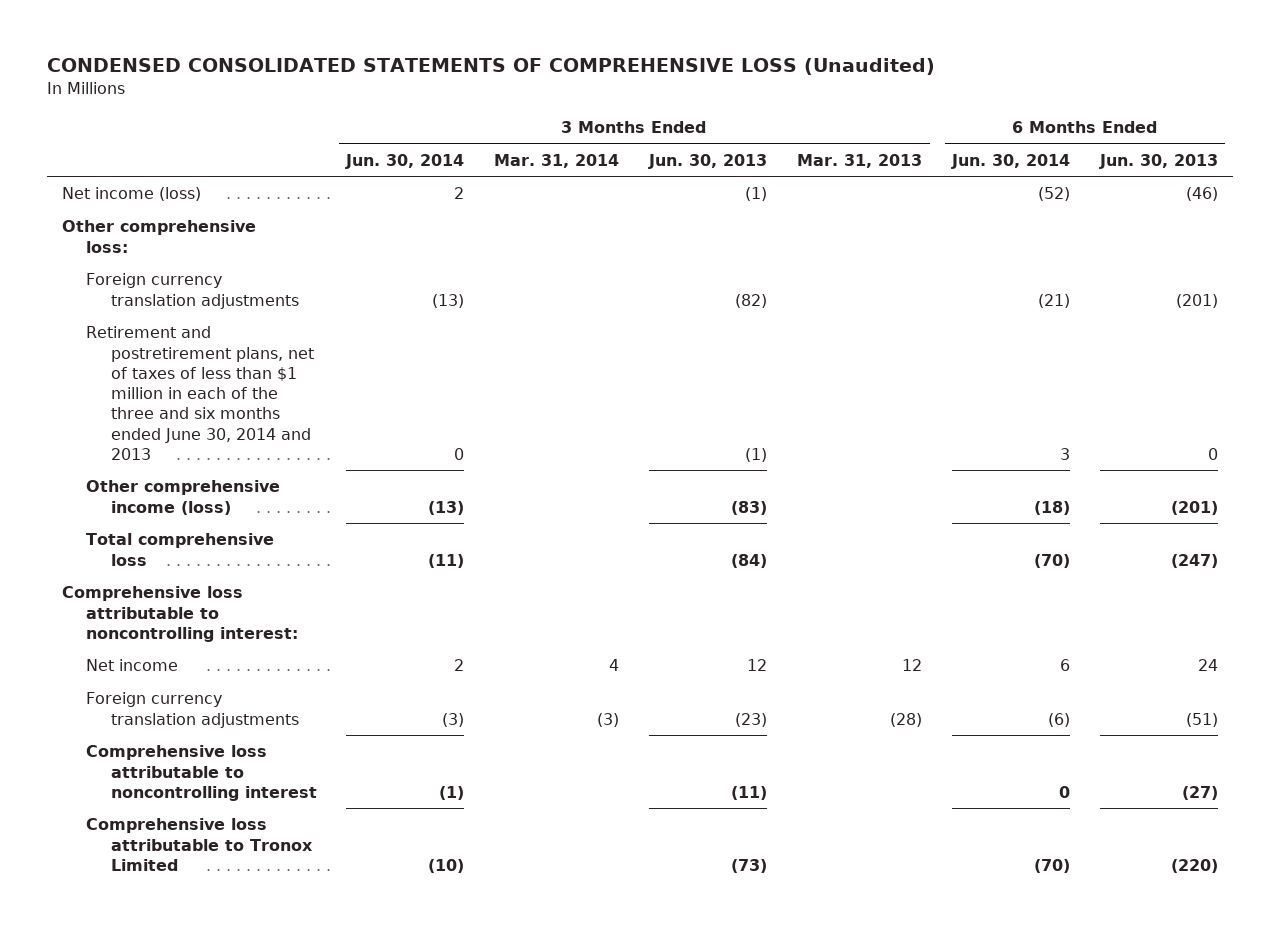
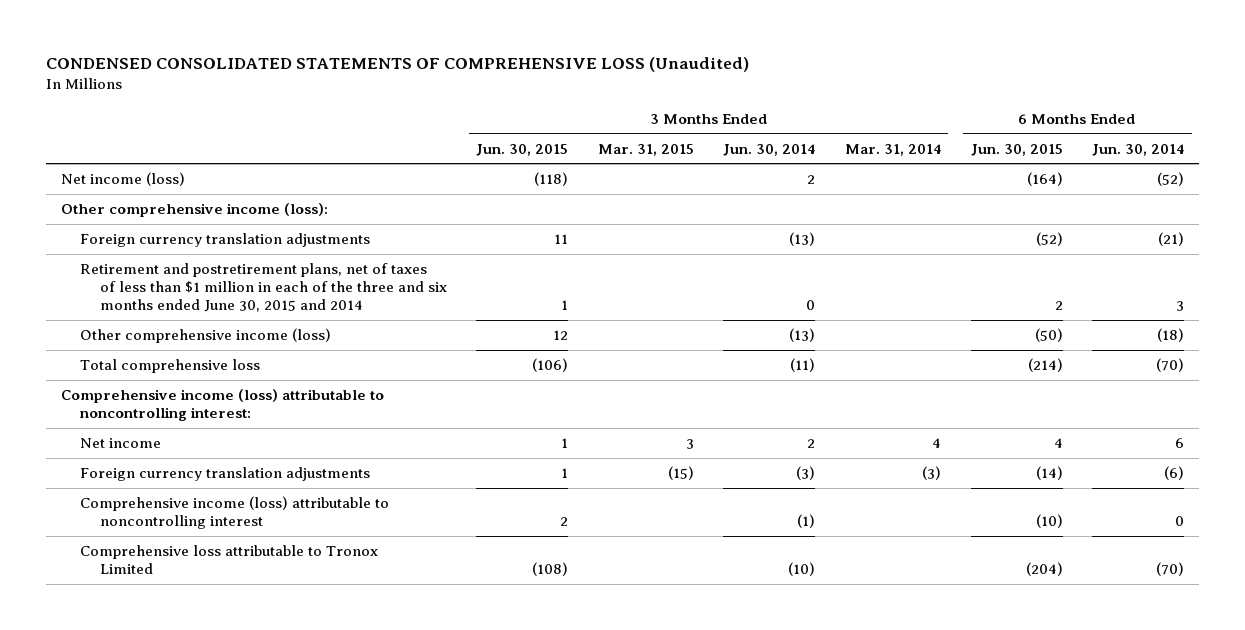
[648,153,768,169] Jun. 30, 2013 -> none
[797,153,923,168] Mar. 31, 2013 -> none
[1098,153,1218,169] Jun. 30, 2013 -> none
none -> [476,143,569,156] Jun. 30, 2015
none -> [597,143,694,156] Mar. 31, 2015
none -> [970,143,1063,156] Jun. 30, 2015
[61,220,256,253] Other comprehensive loss: -> [60,202,328,217] Other comprehensive income (loss):
[86,326,314,460] Retirement and postretirement plans, net of taxes of less than $1 million in each of the three and six months ended June 30, 2014 and 2013 -> [80,262,447,313] Retirement and postretirement plans, net of taxes of less than $1 million in each of the three and six months ended June 30, 2015 and 2014
[61,586,299,642] Comprehensive loss attributable to noncontrolling interest: -> [60,388,384,422] Comprehensive income (loss) attributable to noncontrolling interest:
[86,745,317,801] Comprehensive loss attributable to noncontrolling interest -> [80,495,390,530] Comprehensive income (loss) attributable to noncontrolling interest

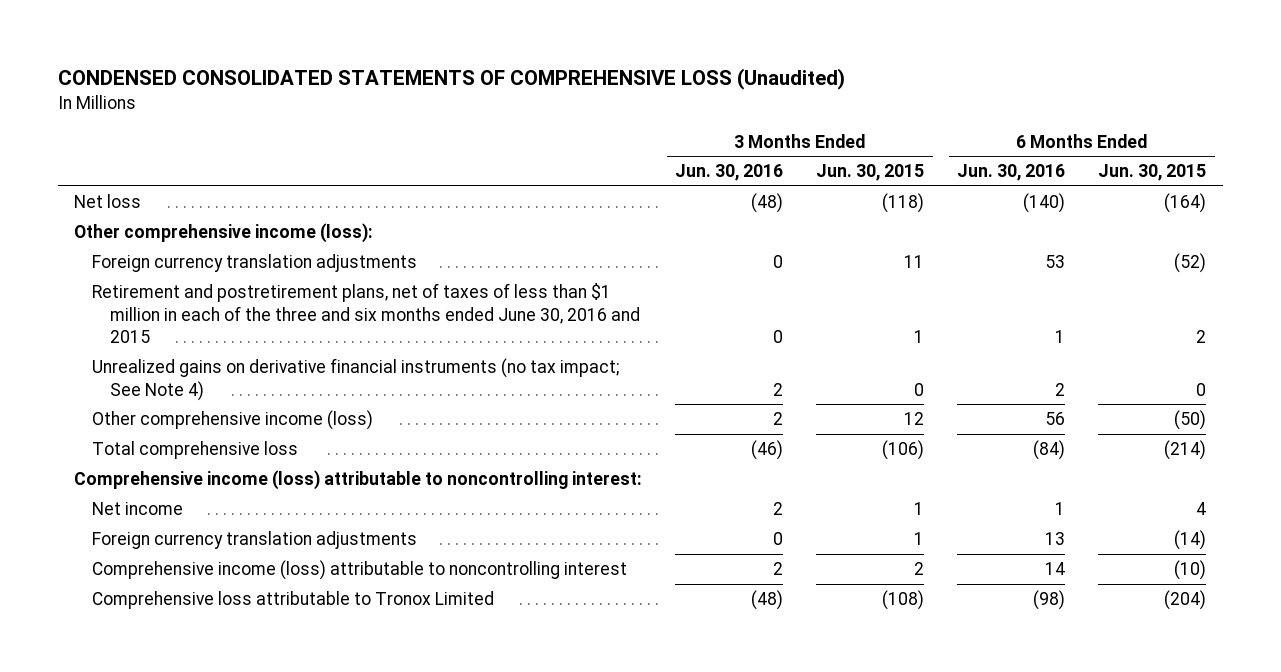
[597,143,694,156] Mar. 31, 2015 -> none
[723,143,816,156] Jun. 30, 2014 -> none
[844,143,941,156] Mar. 31, 2014 -> none
[1092,143,1185,156] Jun. 30, 2014 -> none
none -> [675,164,784,182] Jun. 30, 2016
none -> [957,164,1066,182] Jun. 30, 2016
[60,171,185,186] Net income (loss) -> [74,194,142,209] Net loss
[80,262,447,313] Retirement and postretirement plans, net of taxes of less than $1 million in each of the three and six months ended June 30, 2015 and 2014 -> [92,283,641,344] Retirement and postretirement plans, net of taxes of less than $1 million in each of the three and six months ended June 30, 2016 and 2015
none -> [92,358,620,401] Unrealized gains on derivative financial instruments (no tax impact; See Note 4)

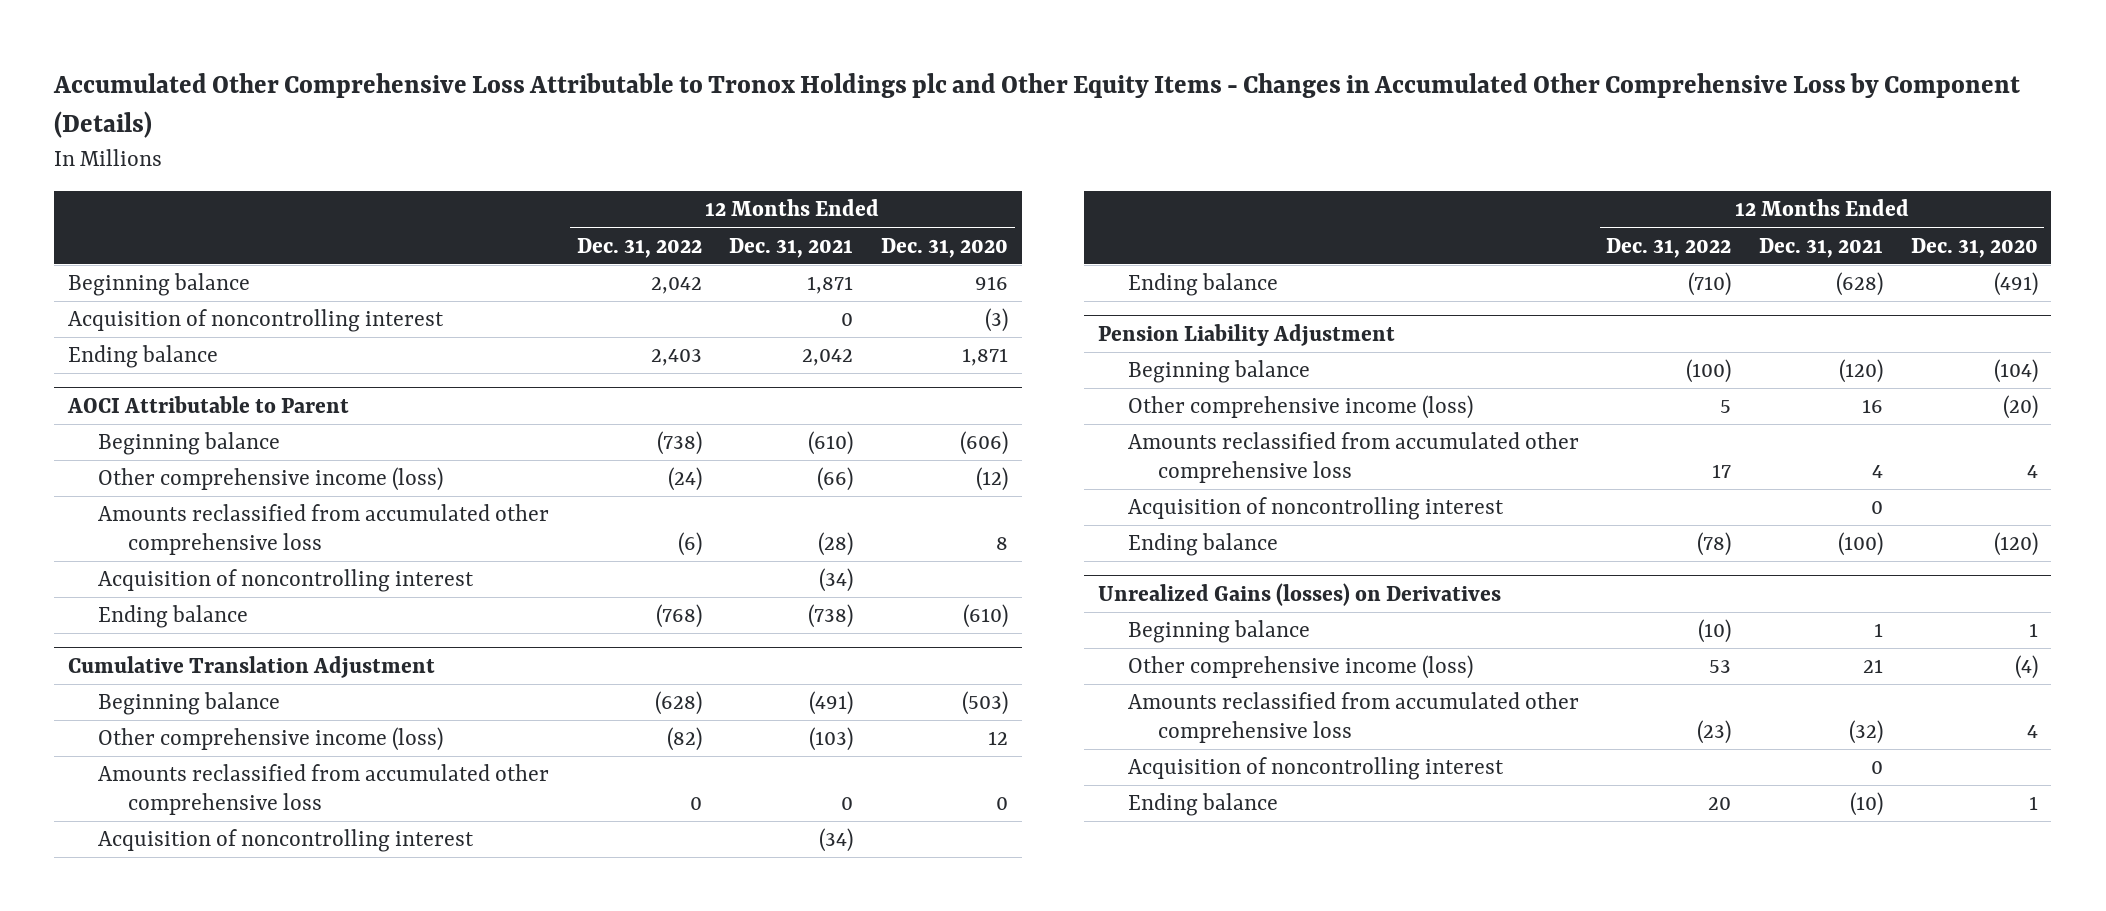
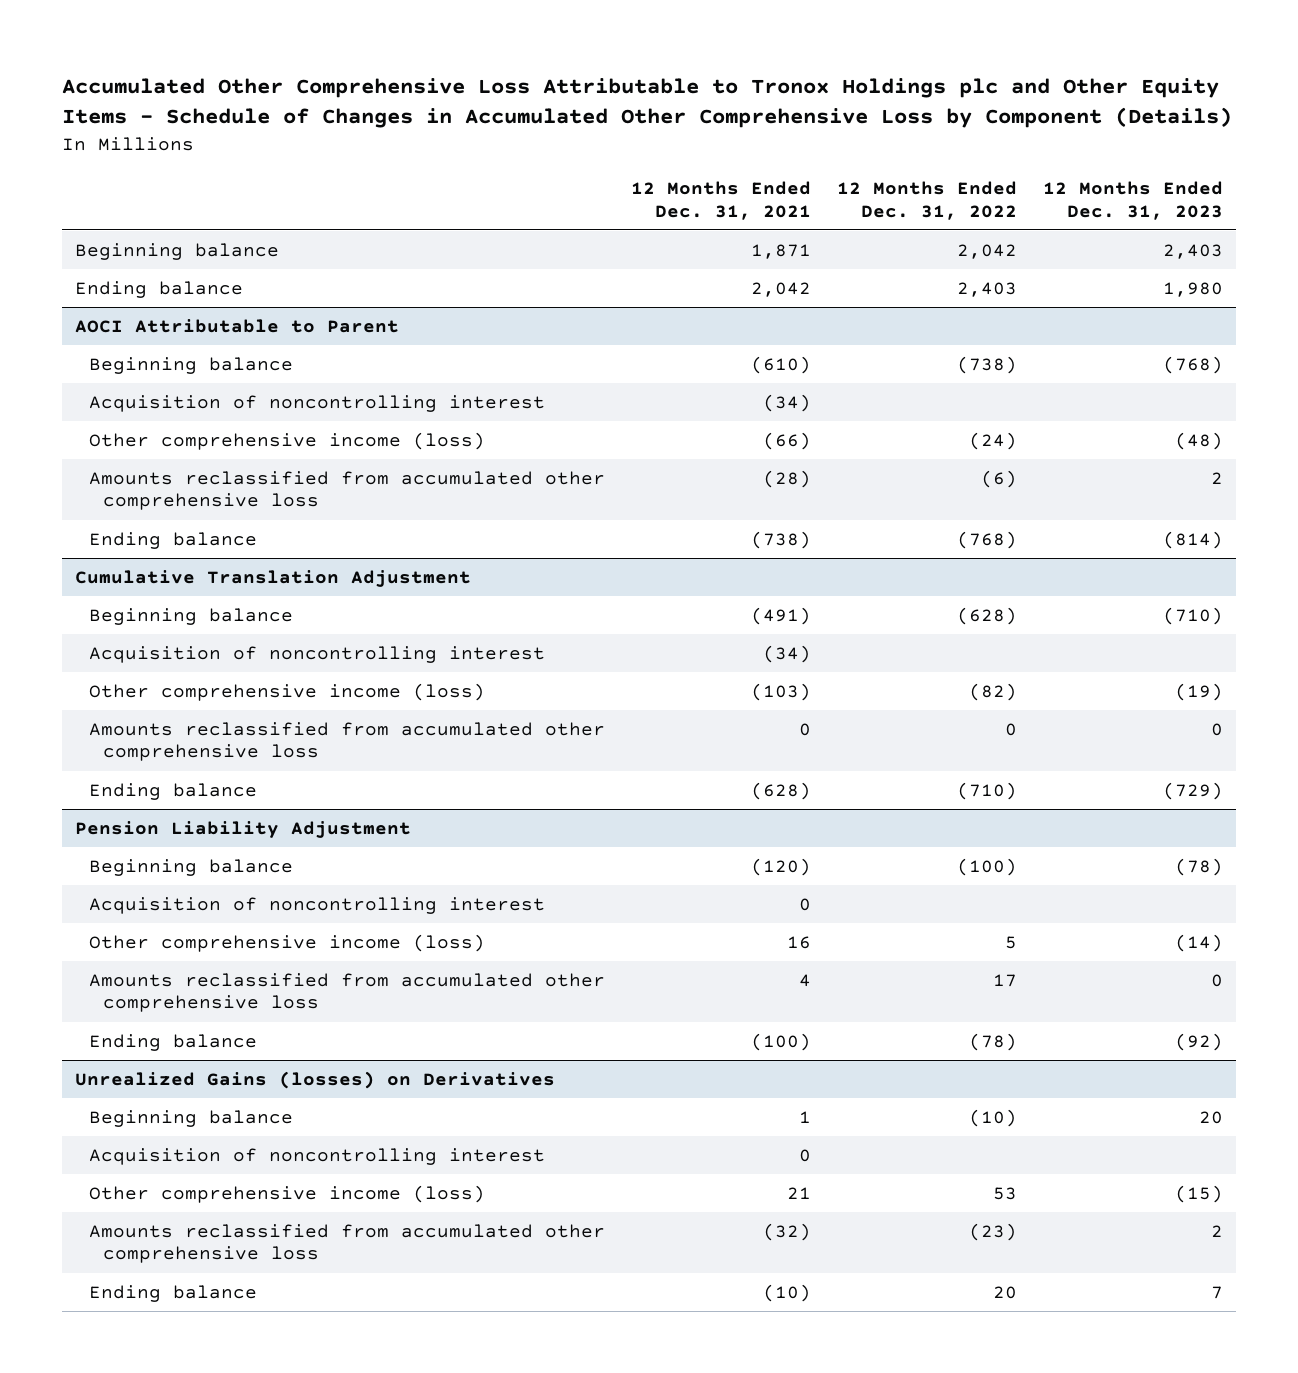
[53,73,2021,138] Accumulated Other Comprehensive Loss Attributable to Tronox Holdings plc and Other Equity Items - Changes in Accumulated Other Comprehensive Loss by Component (Details) -> [62,77,1233,129] Accumulated Other Comprehensive Loss Attributable to Tronox Holdings plc and Other Equity Items - Schedule of Changes in Accumulated Other Comprehensive Loss by Component (Details)
[880,237,1008,258] Dec. 31, 2020 -> none
none -> [1042,180,1223,220] 12 Months Ended Dec. 31, 2023
[68,309,445,333] Acquisition of noncontrolling interest -> none
[97,569,474,593] Acquisition of noncontrolling interest -> [89,394,546,412] Acquisition of noncontrolling interest
[97,829,474,853] Acquisition of noncontrolling interest -> [89,645,546,663] Acquisition of noncontrolling interest
[1127,497,1504,521] Acquisition of noncontrolling interest -> [89,896,546,914] Acquisition of noncontrolling interest
[1127,757,1504,781] Acquisition of noncontrolling interest -> [89,1147,546,1165] Acquisition of noncontrolling interest

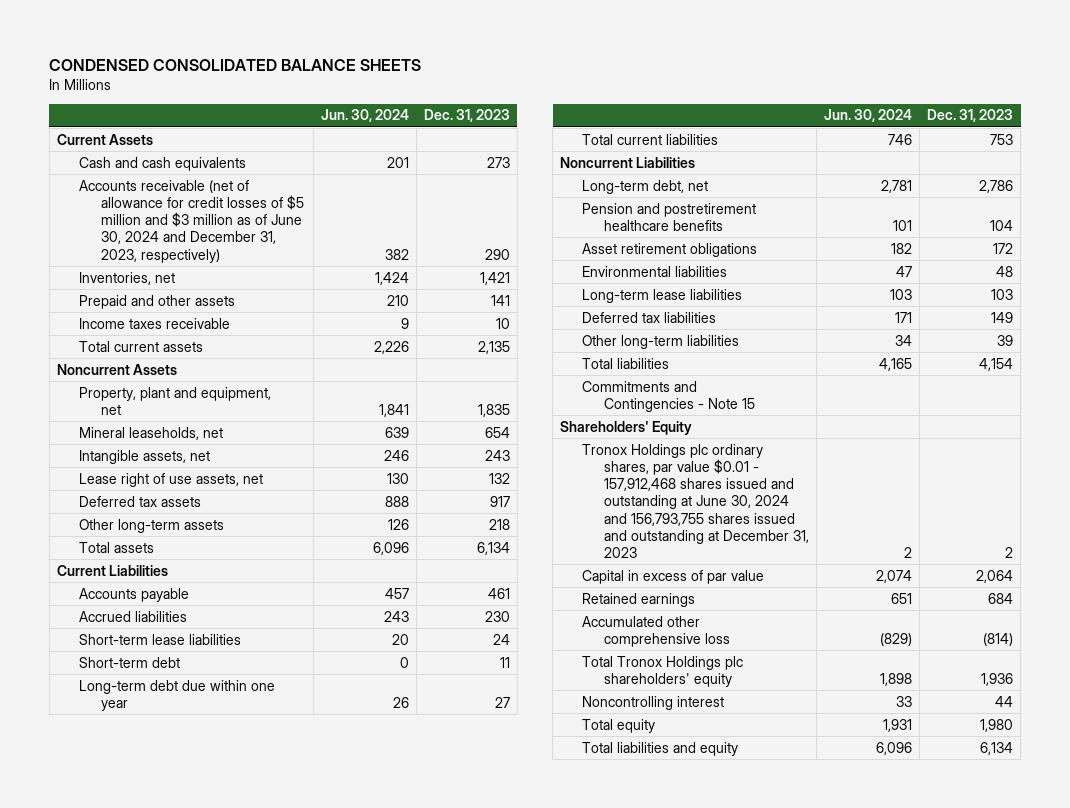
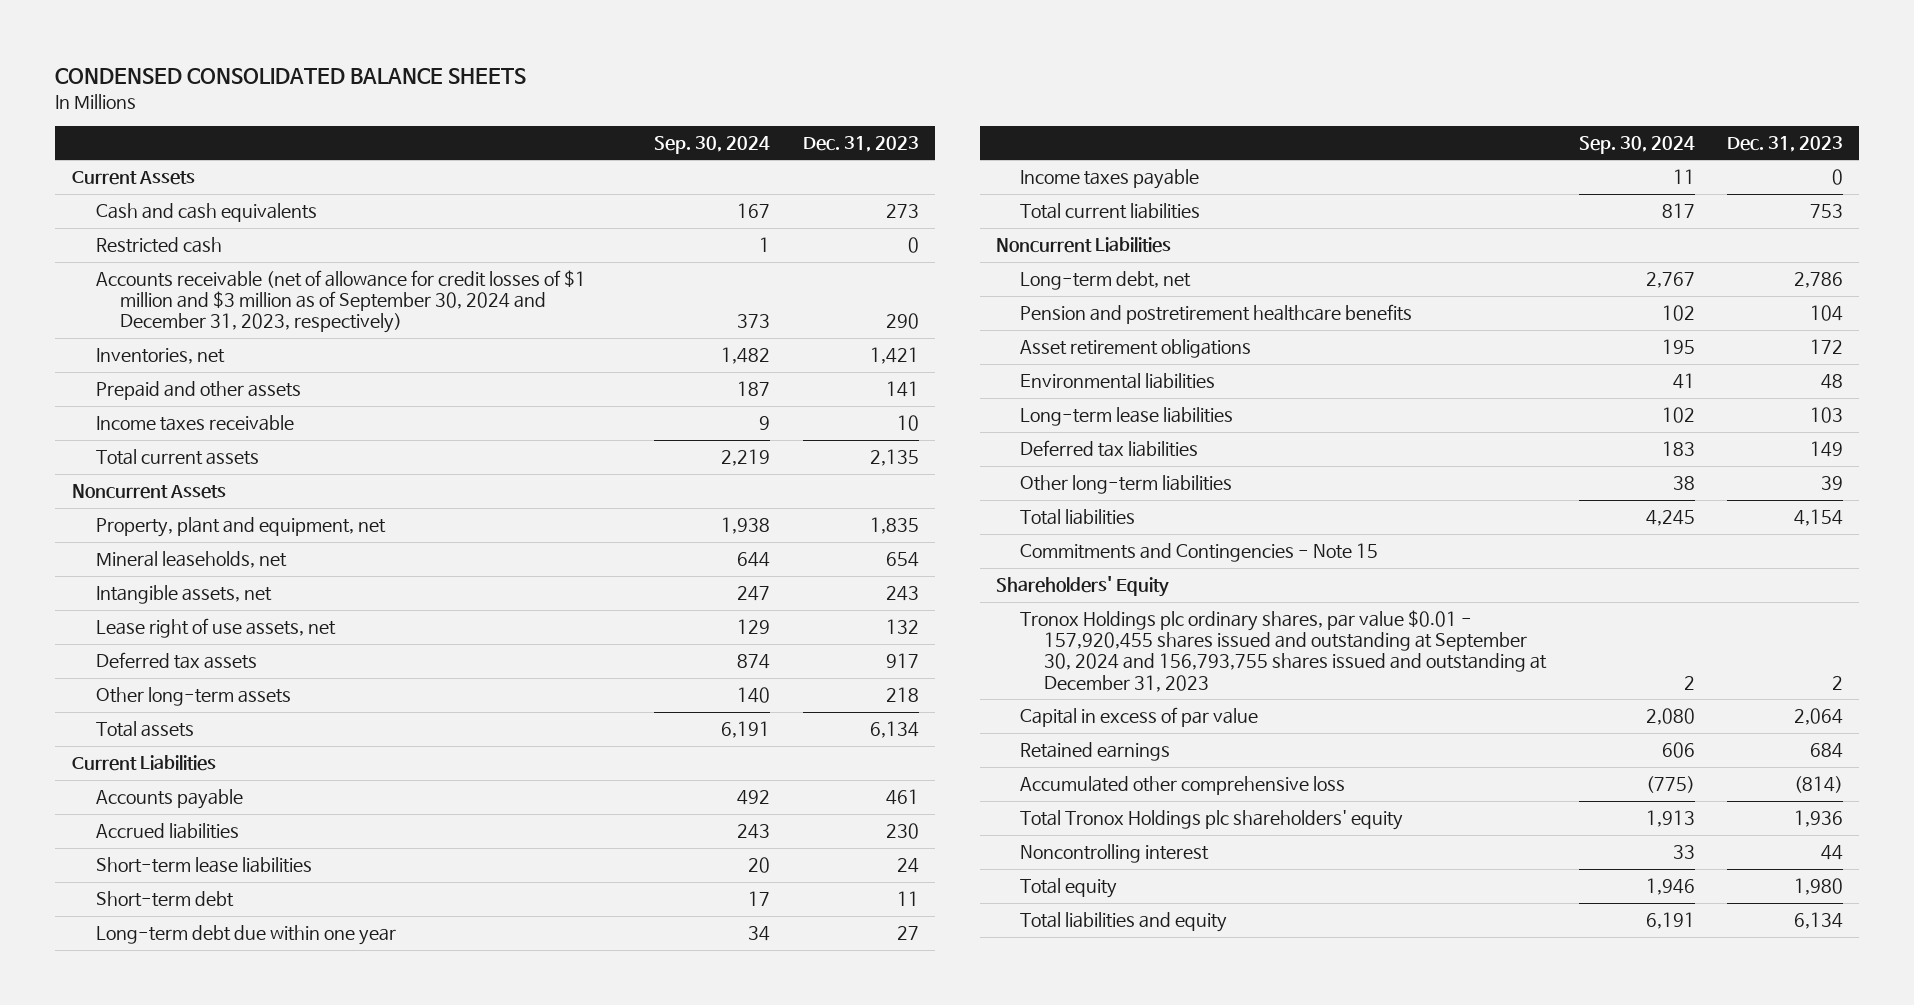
[320,109,409,123] Jun. 30, 2024 -> none
none -> [654,135,771,154] Sep. 30, 2024
none -> [95,237,222,254] Restricted cash
[78,179,304,263] Accounts receivable (net of allowance for credit losses of $5 million and $3 million as of June 30, 2024 and December 31, 2023, respectively) -> [95,270,586,334] Accounts receivable (net of allowance for credit losses of $1 million and $3 million as of September 30, 2024 and December 31, 2023, respectively)
none -> [1020,169,1200,190] Income taxes payable
[582,443,810,559] Tronox Holdings plc ordinary shares, par value $0.01 - 157,912,468 shares issued and outstanding at June 30, 2024 and 156,793,755 shares issued and outstanding at December 31, 2023 -> [1020,610,1548,692] Tronox Holdings plc ordinary shares, par value $0.01 - 157,920,455 shares issued and outstanding at September 30, 2024 and 156,793,755 shares issued and outstanding at December 31, 2023

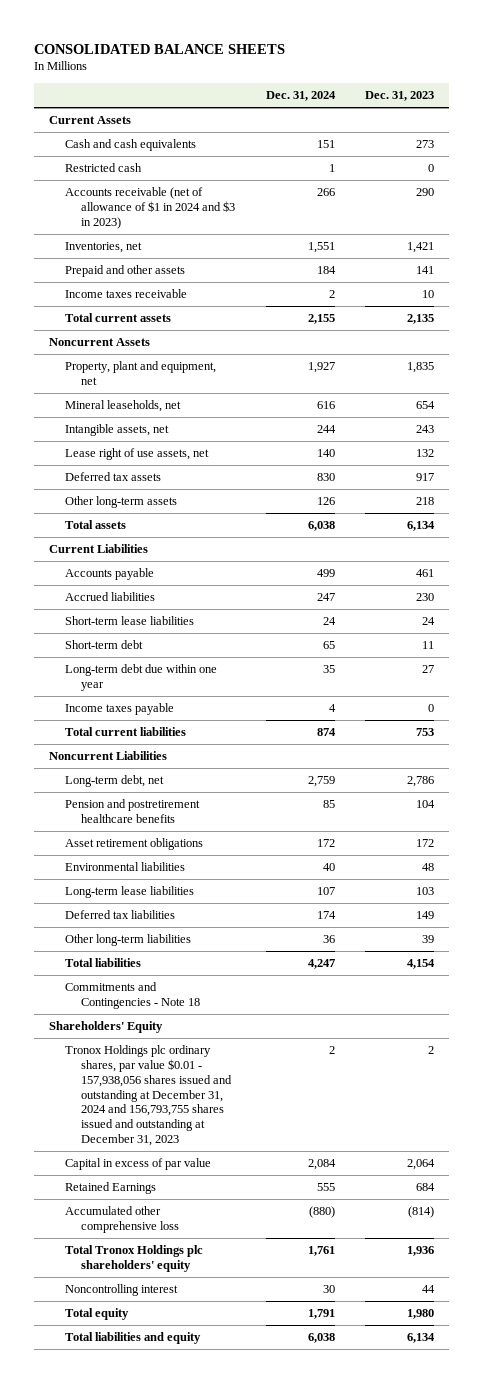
[55,68,527,85] CONDENSED CONSOLIDATED BALANCE SHEETS -> [34,43,286,54] CONSOLIDATED BALANCE SHEETS
[654,135,771,154] Sep. 30, 2024 -> none
none -> [265,91,336,102] Dec. 31, 2024
[95,270,586,334] Accounts receivable (net of allowance for credit losses of $1 million and $3 million as of September 30, 2024 and December 31, 2023, respectively) -> [65,187,236,229] Accounts receivable (net of allowance of $1 in 2024 and $3 in 2023)
[1020,543,1379,563] Commitments and Contingencies - Note 15 -> [65,982,201,1010] Commitments and Contingencies - Note 18
[1020,610,1548,692] Tronox Holdings plc ordinary shares, par value $0.01 - 157,920,455 shares issued and outstanding at September 30, 2024 and 156,793,755 shares issued and outstanding at December 31, 2023 -> [65,1045,233,1146] Tronox Holdings plc ordinary shares, par value $0.01 - 157,938,056 shares issued and outstanding at December 31, 2024 and 156,793,755 shares issued and outstanding at December 31, 2023
[1020,742,1171,762] Retained earnings -> [65,1182,157,1195] Retained Earnings

